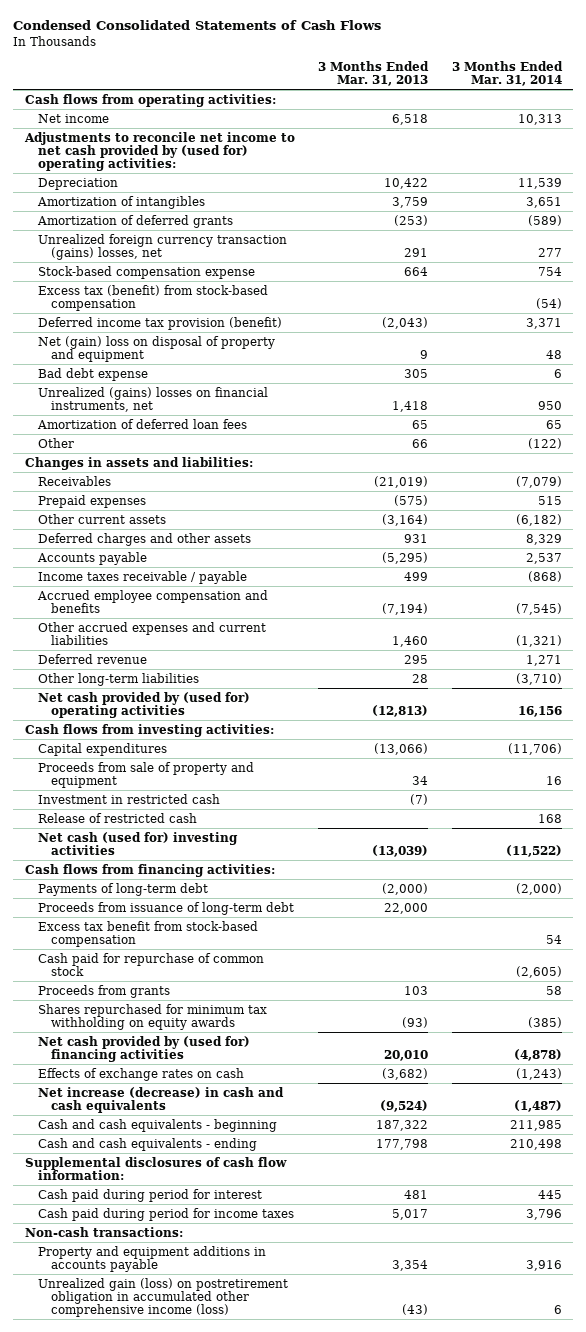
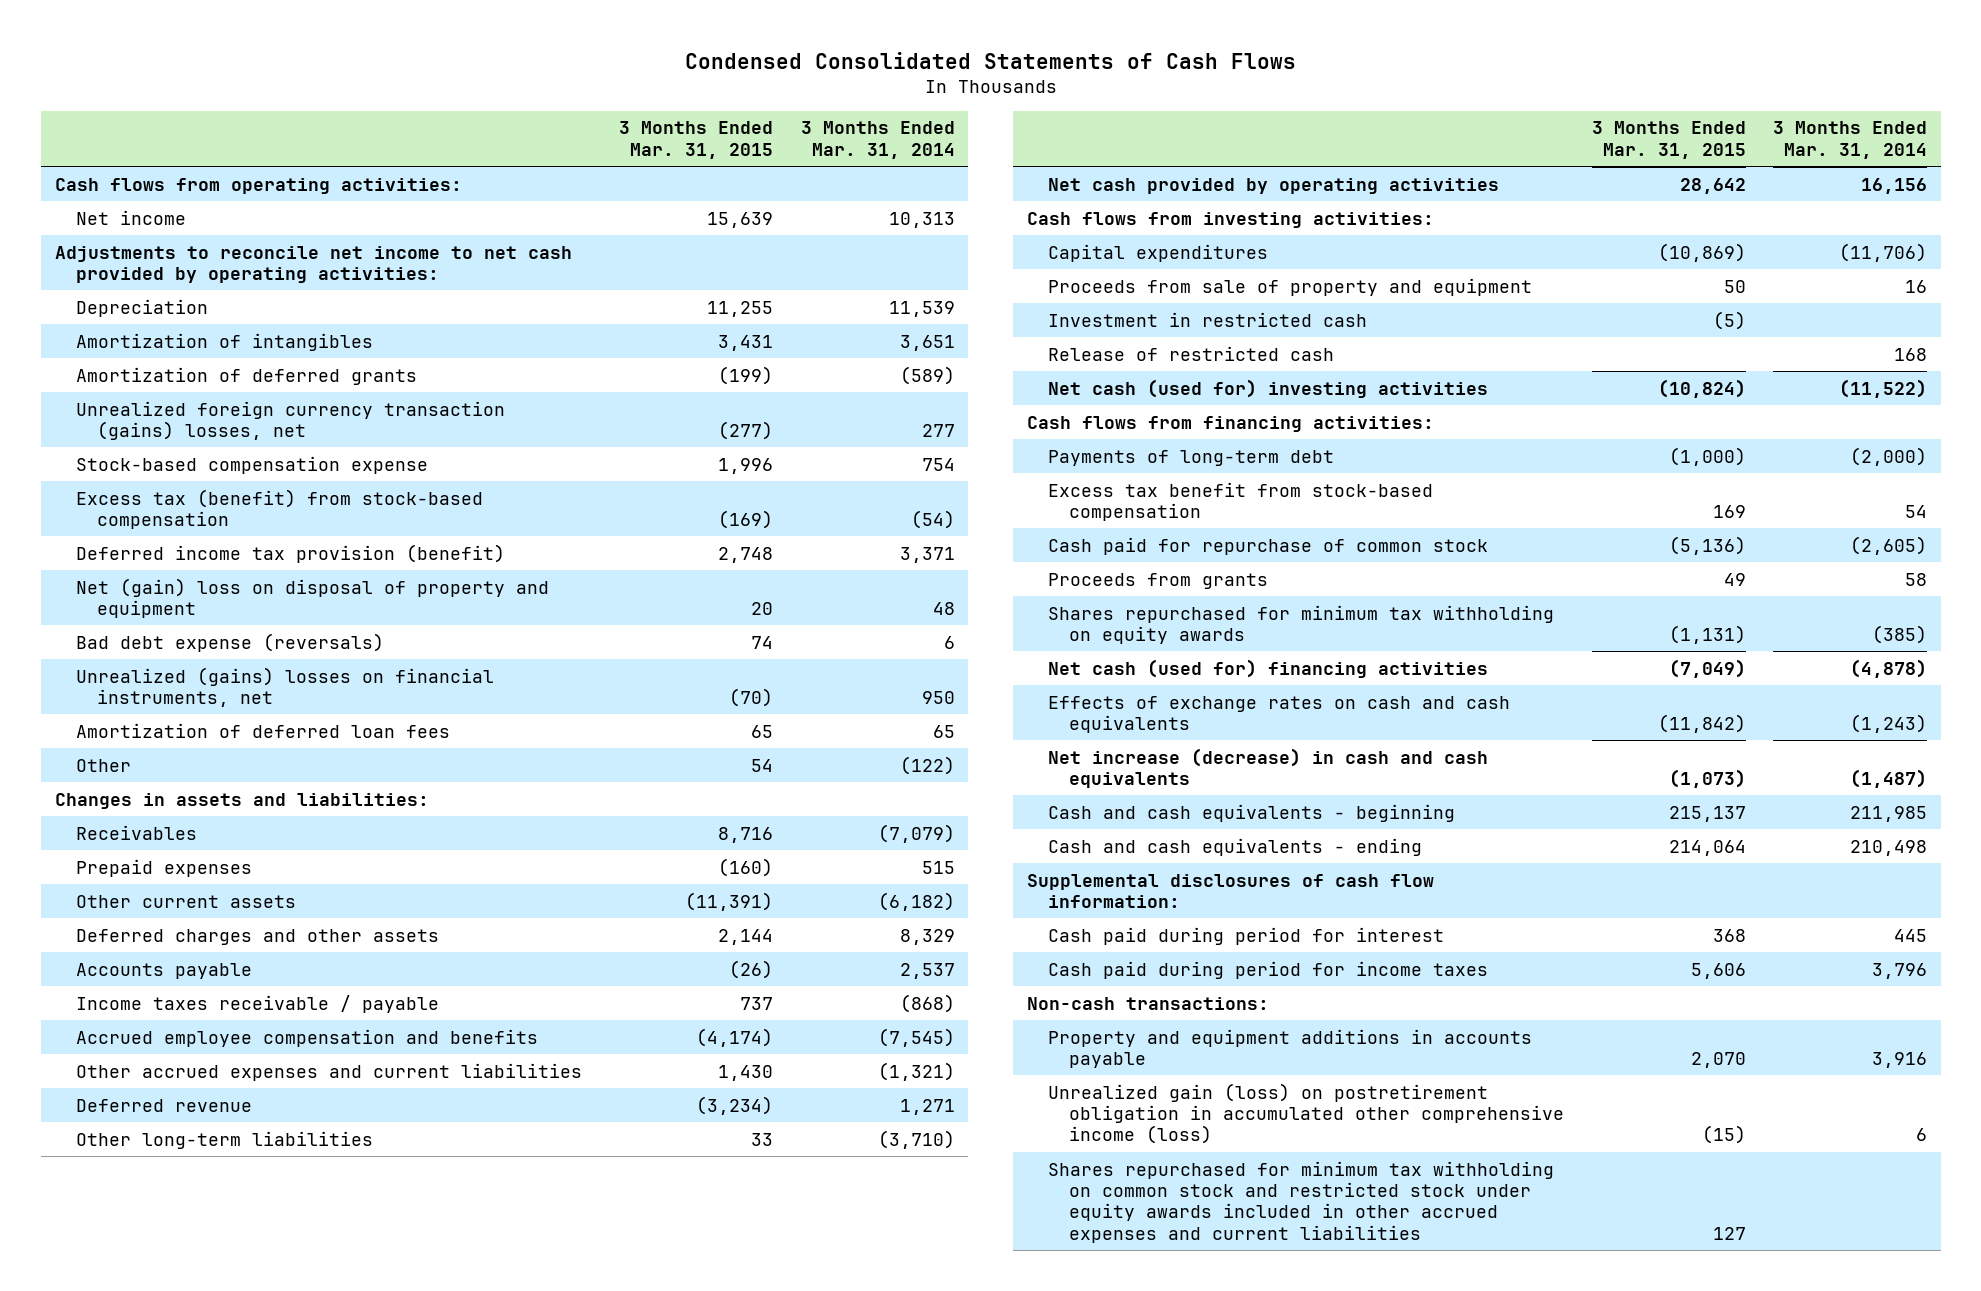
[318,60,430,86] 3 Months Ended Mar. 31, 2013 -> none
none -> [619,121,774,159] 3 Months Ended Mar. 31, 2015
[23,131,295,171] Adjustments to reconcile net income to net cash provided by (used for) operating activities: -> [54,245,572,283] Adjustments to reconcile net income to net cash provided by operating activities:
[37,367,148,381] Bad debt expense -> [75,632,384,652] Bad debt expense (reversals)
[37,691,250,718] Net cash provided by (used for) operating activities -> [1048,177,1500,194] Net cash provided by operating activities
[37,901,294,915] Proceeds from issuance of long-term debt -> none
[37,1035,250,1062] Net cash provided by (used for) financing activities -> [1048,658,1489,678] Net cash (used for) financing activities
[37,1067,244,1081] Effects of exchange rates on cash -> [1048,695,1511,733] Effects of exchange rates on cash and cash equivalents
none -> [1048,1160,1555,1243] Shares repurchased for minimum tax withholding on common stock and restricted stock under equity awards included in other accrued expenses and current liabilities

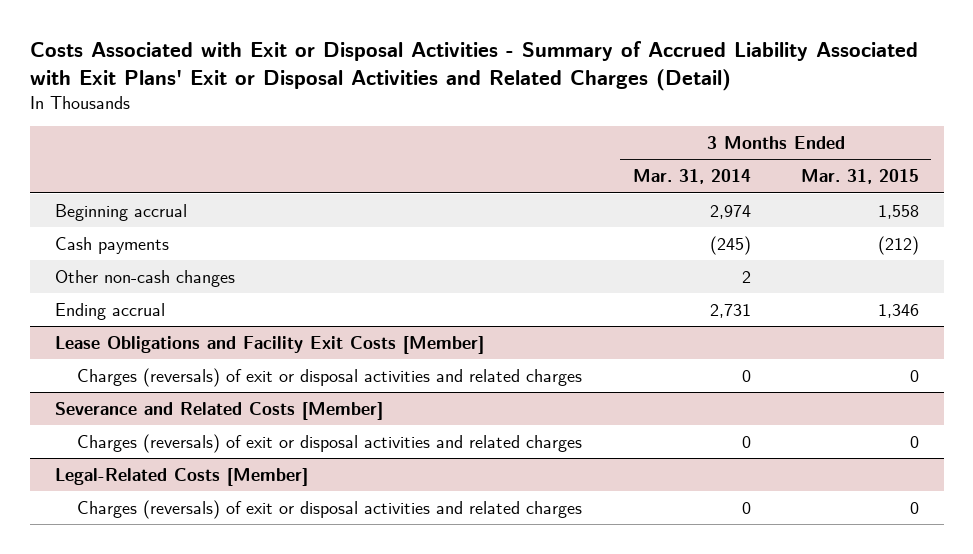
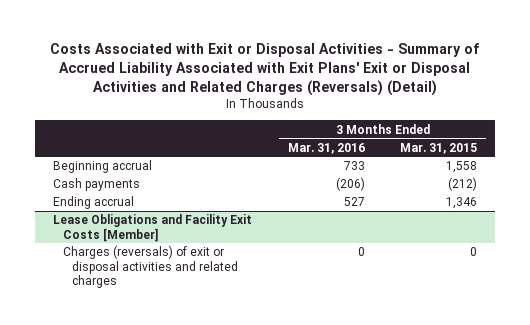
[29,41,918,91] Costs Associated with Exit or Disposal Activities - Summary of Accrued Liability Associated with Exit Plans' Exit or Disposal Activities and Related Charges (Detail) -> [50,42,481,96] Costs Associated with Exit or Disposal Activities - Summary of Accrued Liability Associated with Exit Plans' Exit or Disposal Activities and Related Charges (Reversals) (Detail)
[632,169,751,185] Mar. 31, 2014 -> none
none -> [287,142,365,154] Mar. 31, 2016
[54,269,235,287] Other non-cash changes -> none
[54,401,383,420] Severance and Related Costs [Member] -> none
[77,433,583,453] Charges (reversals) of exit or disposal activities and related charges -> none
[54,467,308,486] Legal-Related Costs [Member] -> none
[77,499,583,519] Charges (reversals) of exit or disposal activities and related charges -> none

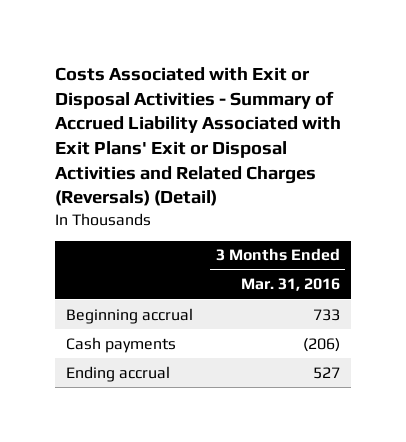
[400,142,478,154] Mar. 31, 2015 -> none
[52,214,252,242] Lease Obligations and Facility Exit Costs [Member] -> none
[62,245,239,288] Charges (reversals) of exit or disposal activities and related charges -> none

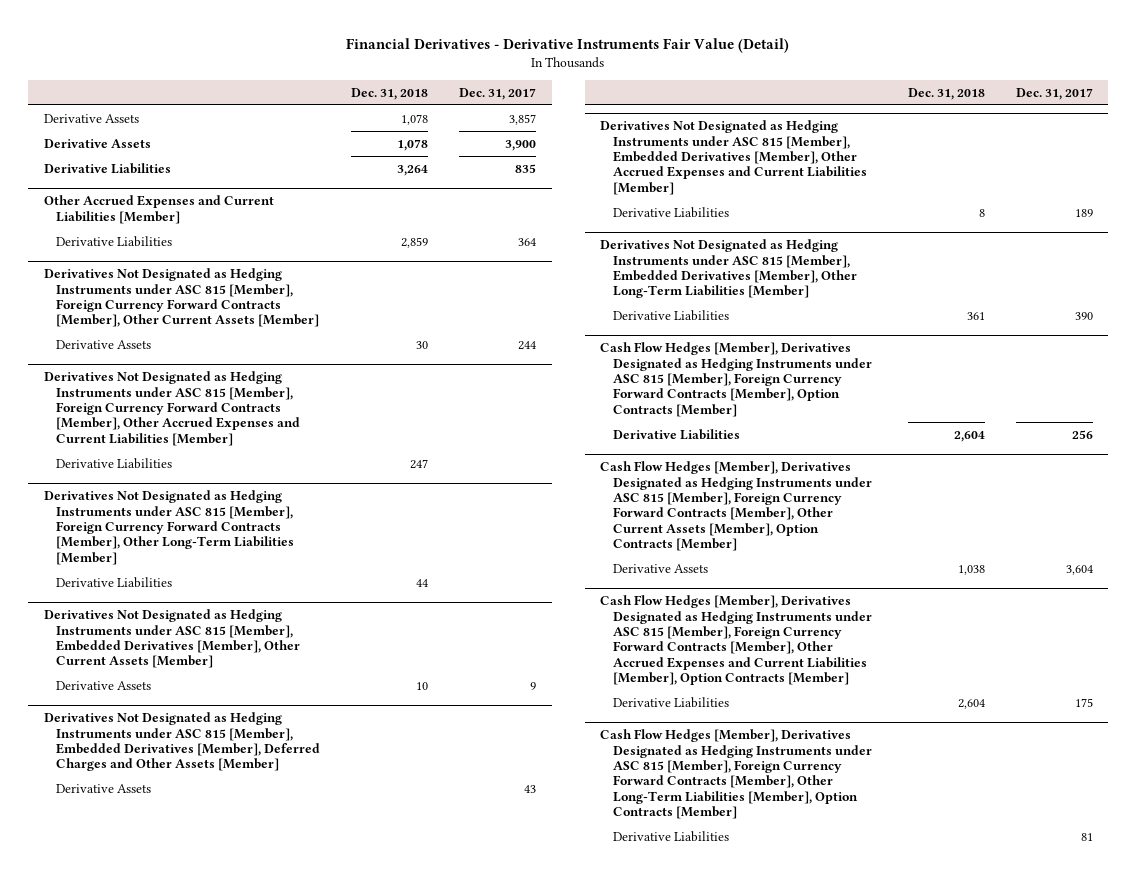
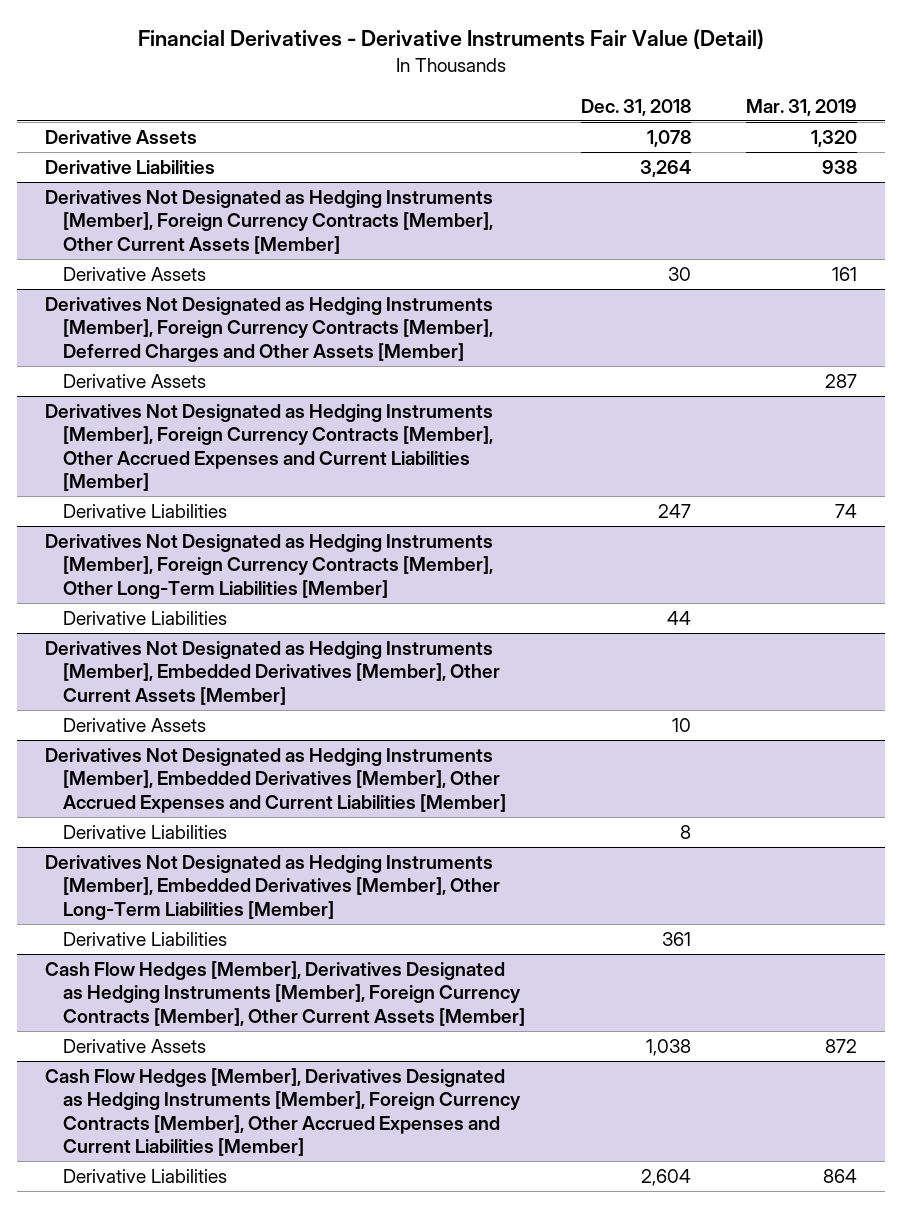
[459,87,537,100] Dec. 31, 2017 -> none
none -> [746,98,858,116] Mar. 31, 2019
[43,138,151,148] Derivative Assets -> none
[43,195,274,224] Other Accrued Expenses and Current Liabilities [Member] -> none
[56,235,173,247] Derivative Liabilities -> none
[43,268,320,328] Derivatives Not Designated as Hedging Instruments under ASC 815 [Member], Foreign Currency Forward Contracts [Member], Other Current Assets [Member] -> [44,189,494,254] Derivatives Not Designated as Hedging Instruments [Member], Foreign Currency Contracts [Member], Other Current Assets [Member]
none -> [44,296,494,362] Derivatives Not Designated as Hedging Instruments [Member], Foreign Currency Contracts [Member], Deferred Charges and Other Assets [Member]
none -> [63,373,207,388] Derivative Assets
[43,371,301,446] Derivatives Not Designated as Hedging Instruments under ASC 815 [Member], Foreign Currency Forward Contracts [Member], Other Accrued Expenses and Current Liabilities [Member] -> [44,403,494,491] Derivatives Not Designated as Hedging Instruments [Member], Foreign Currency Contracts [Member], Other Accrued Expenses and Current Liabilities [Member]
[43,490,295,565] Derivatives Not Designated as Hedging Instruments under ASC 815 [Member], Foreign Currency Forward Contracts [Member], Other Long-Term Liabilities [Member] -> [44,533,494,599] Derivatives Not Designated as Hedging Instruments [Member], Foreign Currency Contracts [Member], Other Long-Term Liabilities [Member]
[43,609,301,669] Derivatives Not Designated as Hedging Instruments under ASC 815 [Member], Embedded Derivatives [Member], Other Current Assets [Member] -> [44,640,501,705] Derivatives Not Designated as Hedging Instruments [Member], Embedded Derivatives [Member], Other Current Assets [Member]
[43,712,321,772] Derivatives Not Designated as Hedging Instruments under ASC 815 [Member], Embedded Derivatives [Member], Deferred Charges and Other Assets [Member] -> none
[56,783,152,793] Derivative Assets -> none
[600,120,867,195] Derivatives Not Designated as Hedging Instruments under ASC 815 [Member], Embedded Derivatives [Member], Other Accrued Expenses and Current Liabilities [Member] -> [44,747,507,813] Derivatives Not Designated as Hedging Instruments [Member], Embedded Derivatives [Member], Other Accrued Expenses and Current Liabilities [Member]
[600,239,857,299] Derivatives Not Designated as Hedging Instruments under ASC 815 [Member], Embedded Derivatives [Member], Other Long-Term Liabilities [Member] -> [44,854,501,920] Derivatives Not Designated as Hedging Instruments [Member], Embedded Derivatives [Member], Other Long-Term Liabilities [Member]
[600,342,872,417] Cash Flow Hedges [Member], Derivatives Designated as Hedging Instruments under ASC 815 [Member], Foreign Currency Forward Contracts [Member], Option Contracts [Member] -> none
[612,428,740,440] Derivative Liabilities -> none
[600,461,872,551] Cash Flow Hedges [Member], Derivatives Designated as Hedging Instruments under ASC 815 [Member], Foreign Currency Forward Contracts [Member], Other Current Assets [Member], Option Contracts [Member] -> [44,960,526,1026] Cash Flow Hedges [Member], Derivatives Designated as Hedging Instruments [Member], Foreign Currency Contracts [Member], Other Current Assets [Member]
[600,595,872,685] Cash Flow Hedges [Member], Derivatives Designated as Hedging Instruments under ASC 815 [Member], Foreign Currency Forward Contracts [Member], Other Accrued Expenses and Current Liabilities [Member], Option Contracts [Member] -> [44,1067,522,1156] Cash Flow Hedges [Member], Derivatives Designated as Hedging Instruments [Member], Foreign Currency Contracts [Member], Other Accrued Expenses and Current Liabilities [Member]
[600,729,872,819] Cash Flow Hedges [Member], Derivatives Designated as Hedging Instruments under ASC 815 [Member], Foreign Currency Forward Contracts [Member], Other Long-Term Liabilities [Member], Option Contracts [Member] -> none
[612,830,729,842] Derivative Liabilities -> none

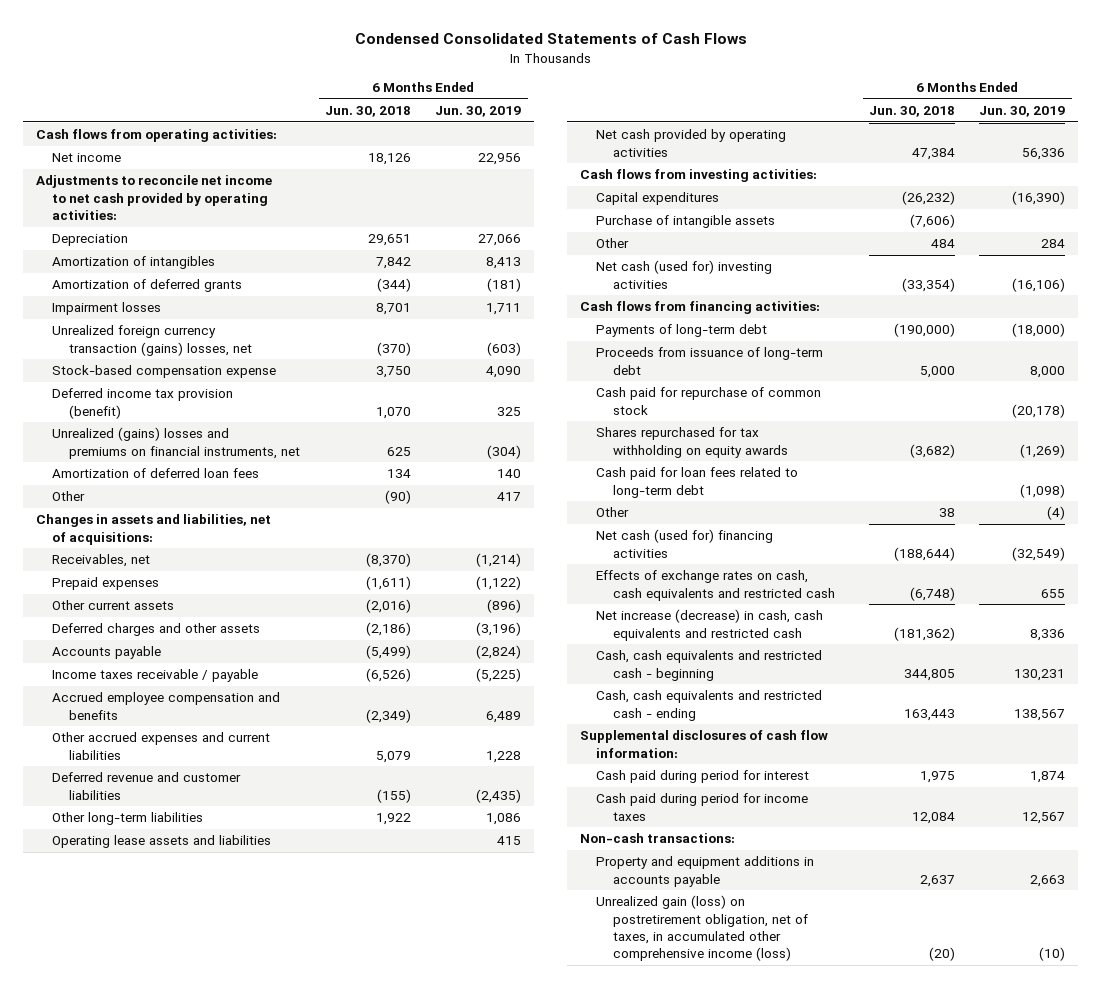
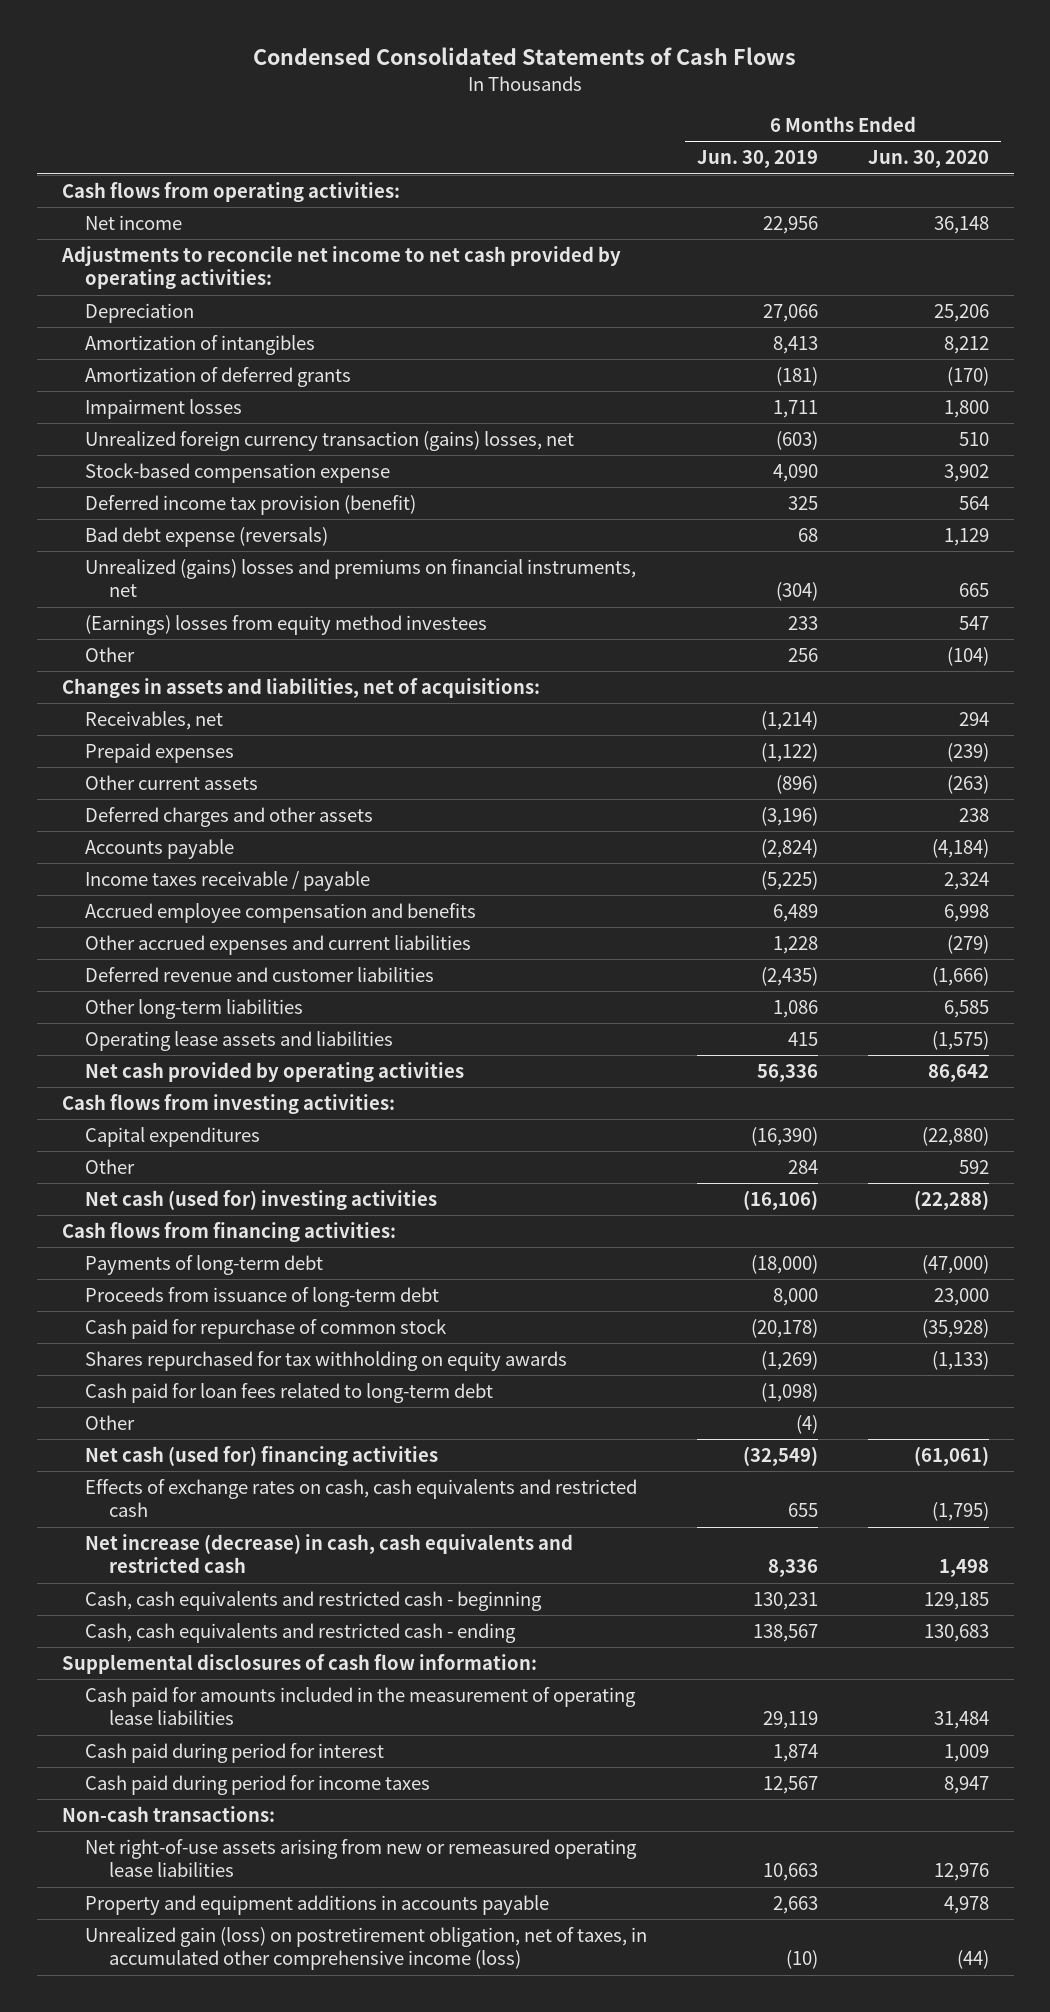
[324,106,411,118] Jun. 30, 2018 -> none
none -> [867,150,989,169] Jun. 30, 2020
none -> [85,526,329,547] Bad debt expense (reversals)
[52,468,260,479] Amortization of deferred loan fees -> none
none -> [85,614,488,635] (Earnings) losses from equity method investees
[497,492,522,502] 417 -> [788,647,819,662] 256
[596,215,776,229] Purchase of intangible assets -> none
none -> [85,1686,637,1726] Cash paid for amounts included in the measurement of operating lease liabilities
none -> [85,1838,638,1878] Net right-of-use assets arising from new or remeasured operating lease liabilities

